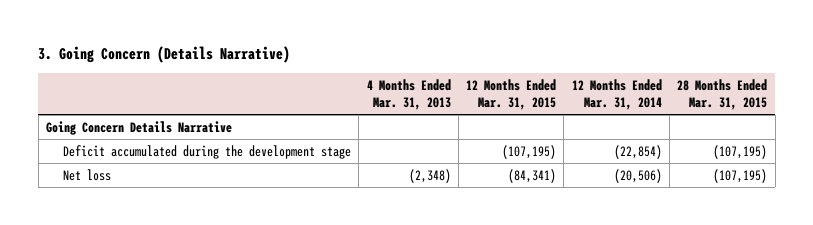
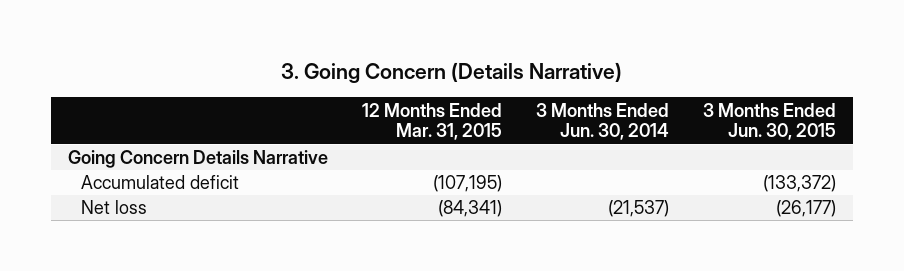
[366,78,451,111] 4 Months Ended Mar. 31, 2013 -> none
[571,78,662,111] 12 Months Ended Mar. 31, 2014 -> none
[677,78,768,111] 28 Months Ended Mar. 31, 2015 -> none
none -> [535,102,669,141] 3 Months Ended Jun. 30, 2014
none -> [703,102,837,141] 3 Months Ended Jun. 30, 2015
[63,144,352,159] Deficit accumulated during the development stage -> [80,175,239,190] Accumulated deficit

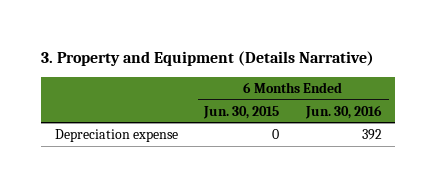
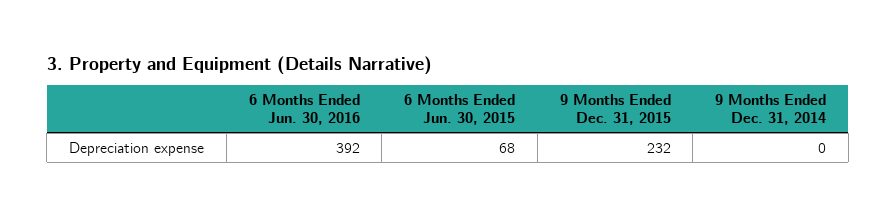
none -> [559,93,671,126] 9 Months Ended Dec. 31, 2015
none -> [715,93,827,126] 9 Months Ended Dec. 31, 2014
[272,129,280,140] 0 -> [499,142,516,153] 68

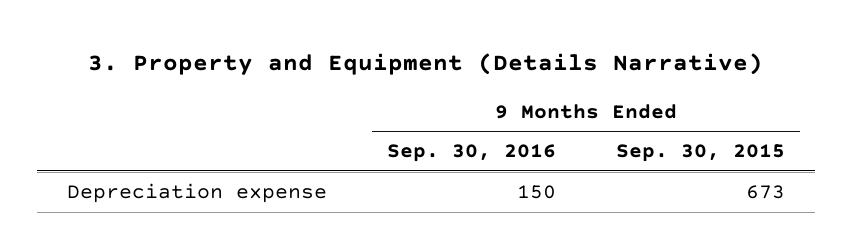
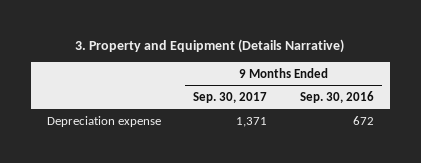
[616,144,786,163] Sep. 30, 2015 -> none
none -> [193,91,268,103] Sep. 30, 2017
[517,185,557,200] 150 -> [352,115,374,125] 672

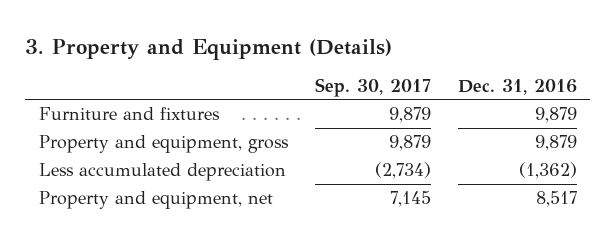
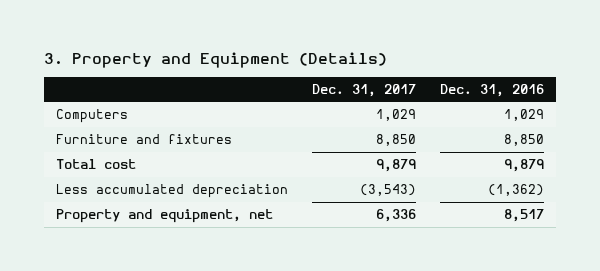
[314,77,431,97] Sep. 30, 2017 -> none
none -> [312,83,417,97] Dec. 31, 2017
none -> [56,109,129,124] Computers
[534,107,577,124] 9,879 -> [503,134,544,147] 8,850
[38,135,289,154] Property and equipment, gross -> [56,159,137,170] Total cost

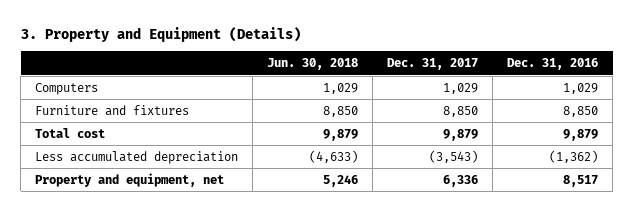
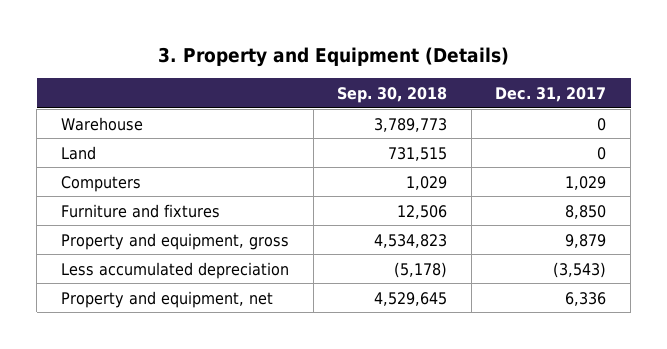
[267,58,359,71] Jun. 30, 2018 -> none
[507,58,599,71] Dec. 31, 2016 -> none
none -> [337,86,448,103] Sep. 30, 2018
none -> [61,116,144,131] Warehouse
none -> [61,145,97,160] Land
[35,127,106,138] Total cost -> [61,232,290,250] Property and equipment, gross

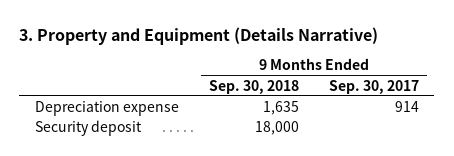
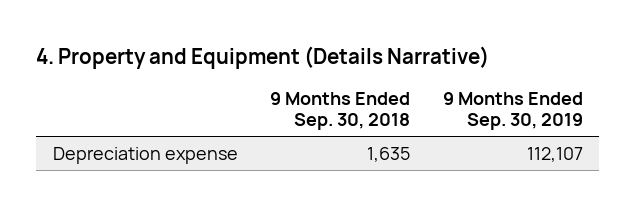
[19,27,379,46] 3. Property and Equipment (Details Narrative) -> [36,45,490,69] 4. Property and Equipment (Details Narrative)
[329,79,420,94] Sep. 30, 2017 -> none
none -> [443,91,584,131] 9 Months Ended Sep. 30, 2019
[34,120,142,137] Security deposit -> none

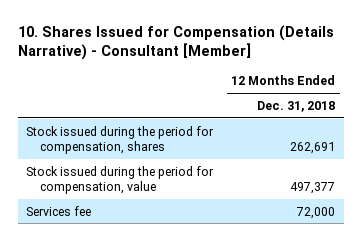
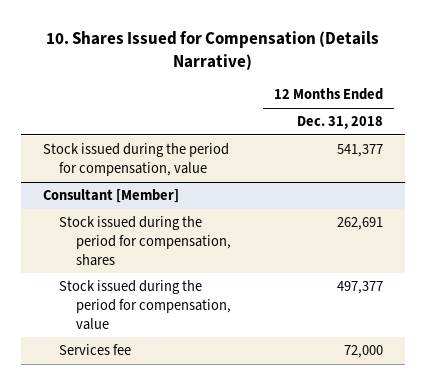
[17,24,334,61] 10. Shares Issued for Compensation (Details Narrative) - Consultant [Member] -> [45,30,379,70] 10. Shares Issued for Compensation (Details Narrative)
none -> [42,143,229,177] Stock issued during the period for compensation, value
none -> [42,189,179,204] Consultant [Member]

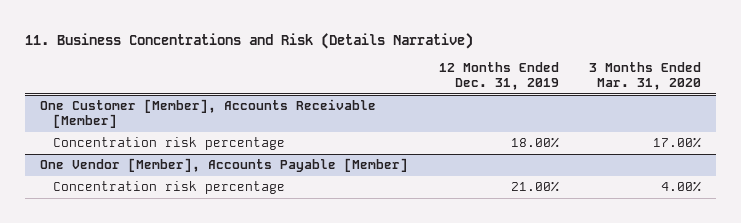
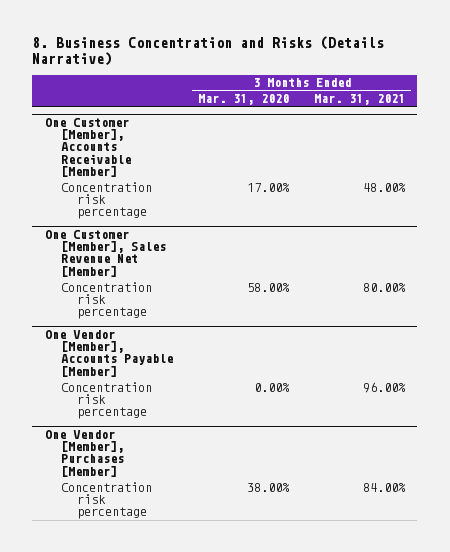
[25,32,474,49] 11. Business Concentrations and Risk (Details Narrative) -> [32,36,385,67] 8. Business Concentration and Risks (Details Narrative)
[438,62,559,91] 12 Months Ended Dec. 31, 2019 -> none
none -> [314,94,406,106] Mar. 31, 2021
none -> [44,229,167,277] One Customer [Member], Sales Revenue Net [Member]
none -> [61,281,153,320] Concentration risk percentage
[660,181,701,193] 4.00% -> [254,382,291,392] 0.00%
none -> [44,429,125,477] One Vendor [Member], Purchases [Member]
none -> [61,481,153,520] Concentration risk percentage

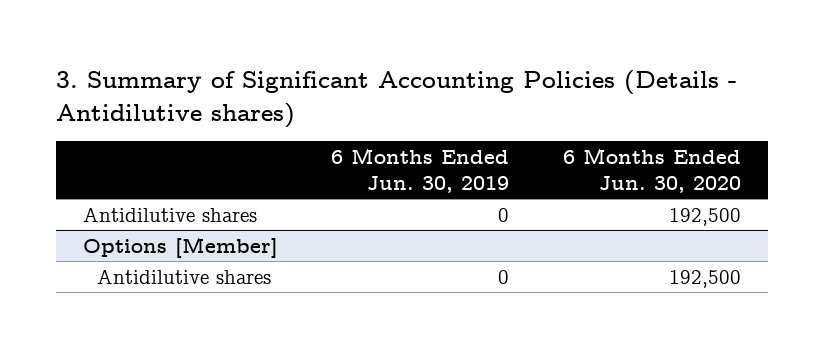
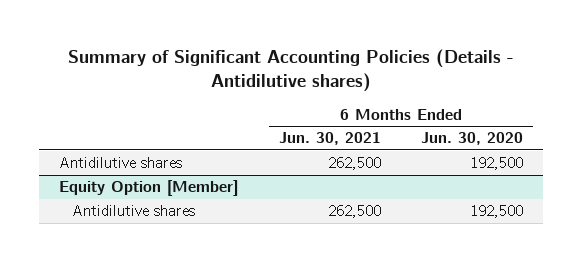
[55,70,737,128] 3. Summary of Significant Accounting Policies (Details - Antidilutive shares) -> [68,49,515,93] Summary of Significant Accounting Policies (Details - Antidilutive shares)
[331,148,510,193] 6 Months Ended Jun. 30, 2019 -> none
none -> [278,132,381,146] Jun. 30, 2021
[82,236,278,258] Options [Member] -> [59,180,239,197] Equity Option [Member]

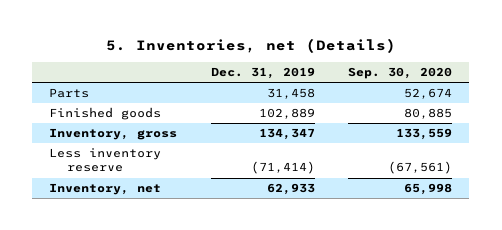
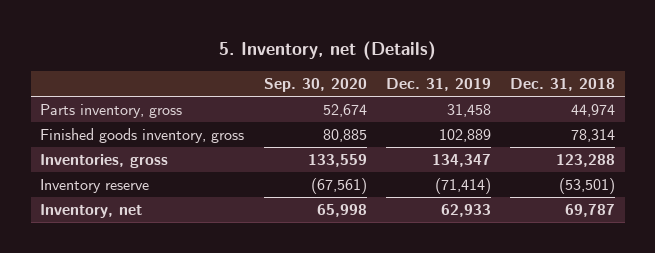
[105,38,396,54] 5. Inventories, net (Details) -> [218,41,436,61] 5. Inventory, net (Details)
none -> [510,78,616,92] Dec. 31, 2018
[49,88,90,99] Parts -> [40,104,183,119] Parts inventory, gross
[49,107,162,121] Finished goods -> [40,128,245,144] Finished goods inventory, gross
[49,128,178,141] Inventory, gross -> [40,154,169,169] Inventories, gross
[49,148,162,173] Less inventory reserve -> [40,179,150,194] Inventory reserve

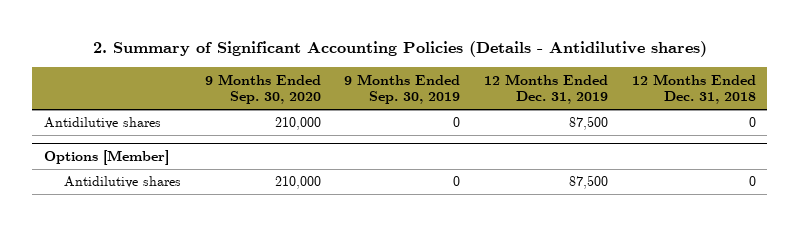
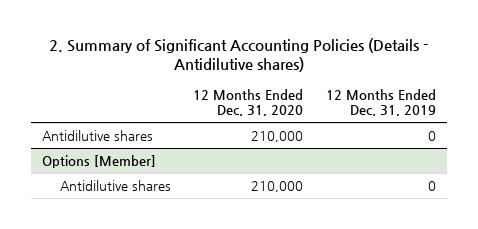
[204,73,321,105] 9 Months Ended Sep. 30, 2020 -> none
[344,73,461,105] 9 Months Ended Sep. 30, 2019 -> none
[631,73,756,105] 12 Months Ended Dec. 31, 2018 -> none
none -> [193,88,304,117] 12 Months Ended Dec. 31, 2020
[568,116,608,131] 87,500 -> [427,130,436,141] 0
[568,175,608,190] 87,500 -> [427,180,436,191] 0

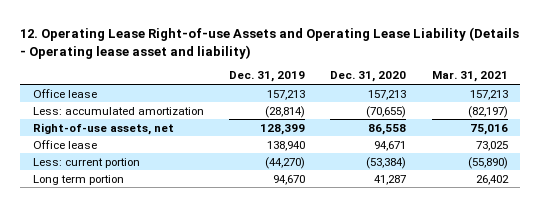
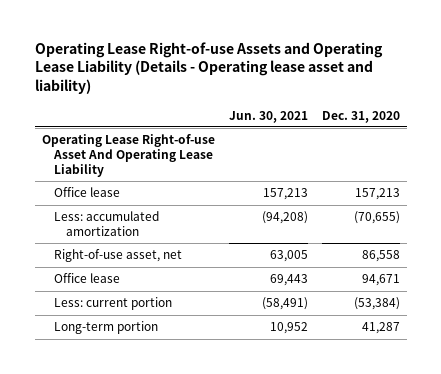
[20,26,520,59] 12. Operating Lease Right-of-use Assets and Operating Lease Liability (Details - Operating lease asset and liability) -> [34,41,383,95] Operating Lease Right-of-use Assets and Operating Lease Liability (Details - Operating lease asset and liability)
[229,71,306,83] Dec. 31, 2019 -> none
[431,71,508,83] Mar. 31, 2021 -> none
none -> [228,110,308,123] Jun. 30, 2021
none -> [41,134,215,177] Operating Lease Right-of-use Asset And Operating Lease Liability
[32,122,174,135] Right-of-use assets, net -> [54,249,183,263] Right-of-use asset, net
[32,174,124,185] Long term portion -> [54,321,159,335] Long-term portion

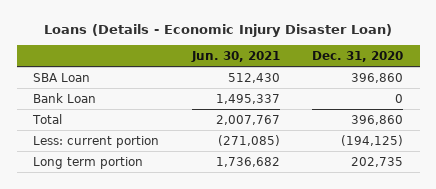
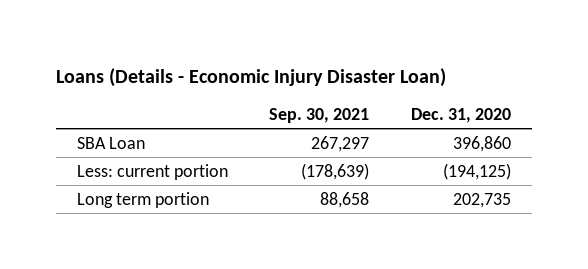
[190,50,280,62] Jun. 30, 2021 -> none
none -> [269,107,370,123] Sep. 30, 2021
[32,92,96,103] Bank Loan -> none
[31,113,62,124] Total -> none

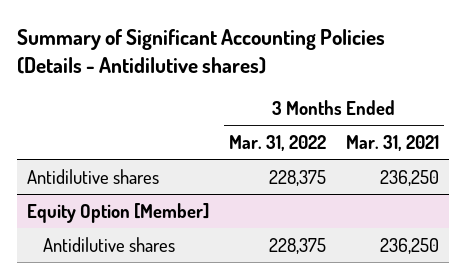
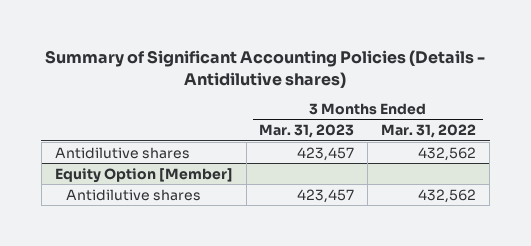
[345,135,439,152] Mar. 31, 2021 -> none
none -> [259,124,355,139] Mar. 31, 2023
[268,169,326,186] 228,375 -> [418,146,477,161] 432,562
[268,237,326,254] 228,375 -> [418,188,477,203] 432,562

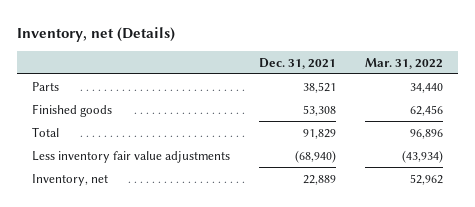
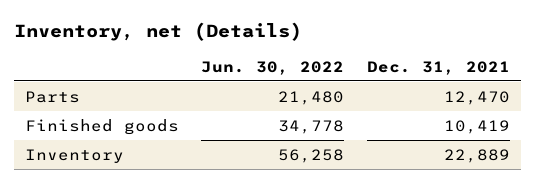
[365,57,444,69] Mar. 31, 2022 -> none
none -> [201,60,345,75] Jun. 30, 2022
[31,126,59,137] Total -> none
[31,150,230,163] Less inventory fair value adjustments -> none
[303,81,337,93] 38,521 -> [443,90,510,105] 12,470
[303,104,337,116] 53,308 -> [443,119,510,134] 10,419
[31,173,108,186] Inventory, net -> [24,148,124,163] Inventory

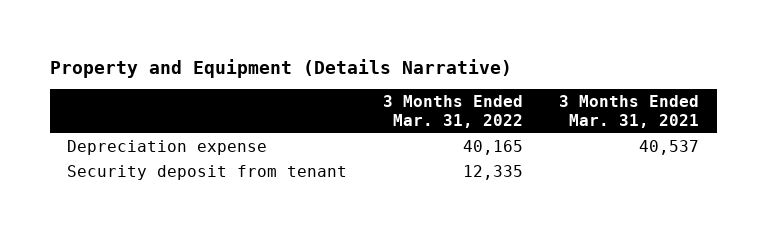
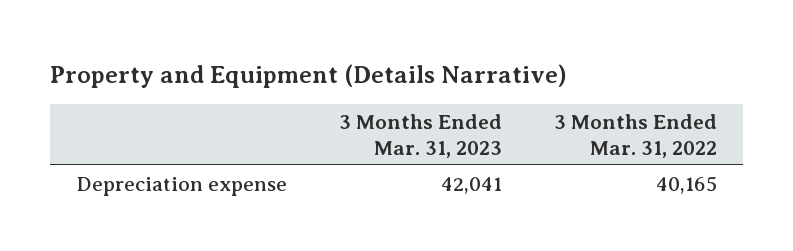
[558,95,699,128] 3 Months Ended Mar. 31, 2021 -> none
none -> [338,113,502,158] 3 Months Ended Mar. 31, 2023
[67,165,348,181] Security deposit from tenant -> none

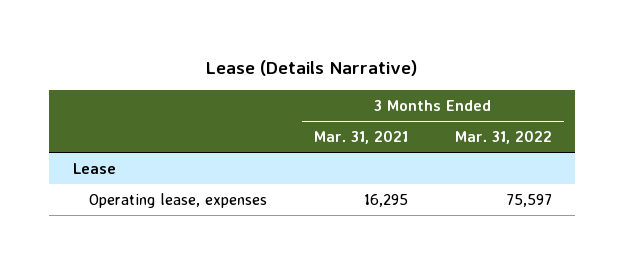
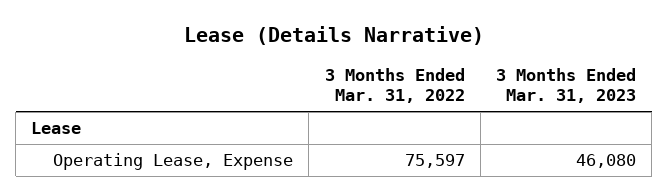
[313,130,408,145] Mar. 31, 2021 -> none
none -> [496,67,637,104] 3 Months Ended Mar. 31, 2023
[88,192,267,208] Operating lease, expenses -> [53,152,294,170] Operating Lease, Expense

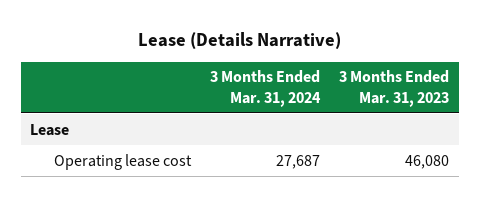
[324,67,465,104] 3 Months Ended Mar. 31, 2022 -> none
none -> [210,70,322,107] 3 Months Ended Mar. 31, 2024
[53,152,294,170] Operating Lease, Expense -> [54,153,193,170] Operating lease cost

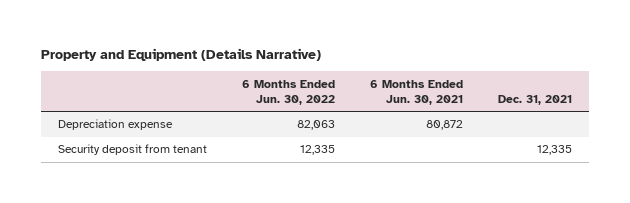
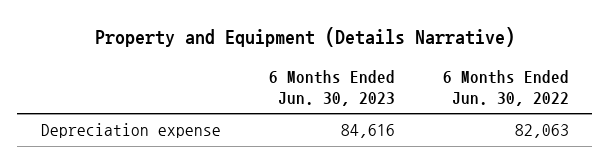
[369,79,463,105] 6 Months Ended Jun. 30, 2021 -> none
[497,94,572,105] Dec. 31, 2021 -> none
none -> [268,69,395,106] 6 Months Ended Jun. 30, 2023
[58,144,208,156] Security deposit from tenant -> none

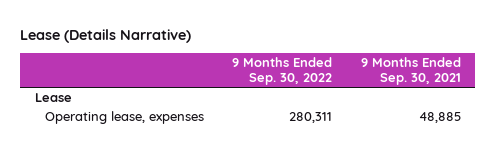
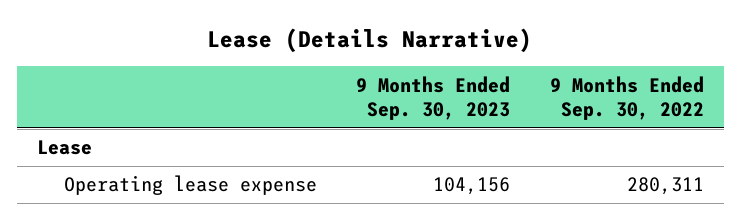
[360,57,461,86] 9 Months Ended Sep. 30, 2021 -> none
none -> [356,75,511,121] 9 Months Ended Sep. 30, 2023
[44,110,204,124] Operating lease, expenses -> [63,175,317,196] Operating lease expense

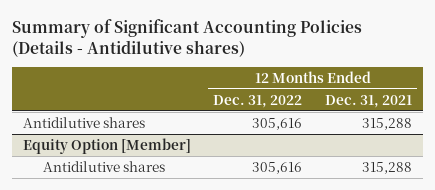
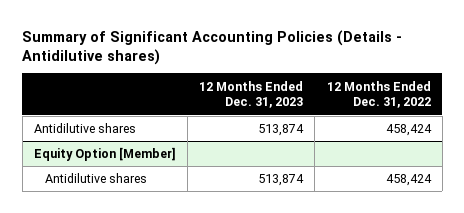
[324,94,412,108] Dec. 31, 2021 -> none
none -> [199,80,304,109] 12 Months Ended Dec. 31, 2023
[252,117,303,130] 305,616 -> [385,124,432,137] 458,424
[252,161,303,174] 305,616 -> [385,174,432,187] 458,424

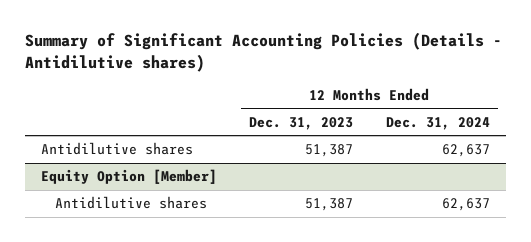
[326,80,431,109] 12 Months Ended Dec. 31, 2022 -> none
none -> [385,116,490,130] Dec. 31, 2024
[258,124,305,137] 513,874 -> [305,144,354,158] 51,387
[258,174,305,187] 513,874 -> [305,198,354,212] 51,387

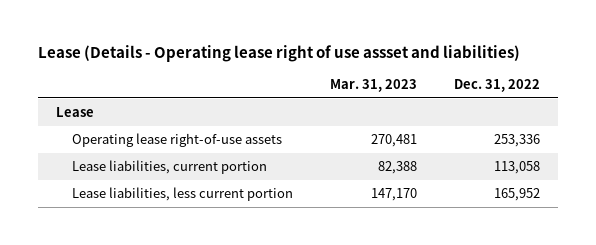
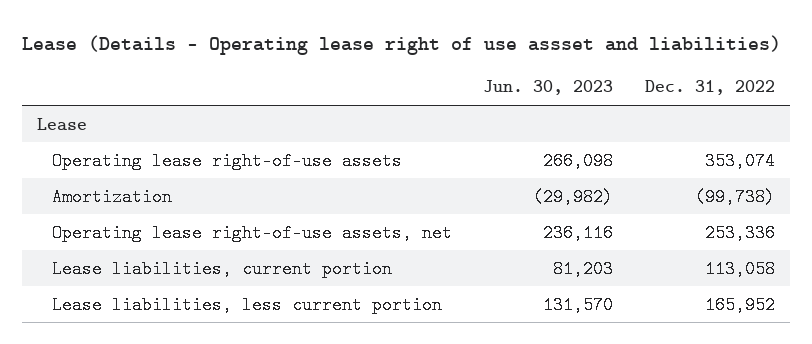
[330,79,418,93] Mar. 31, 2023 -> none
none -> [483,80,614,96] Jun. 30, 2023
[493,134,540,148] 253,336 -> [704,151,775,170] 353,074
none -> [51,187,172,206] Amortization
none -> [51,223,452,242] Operating lease right-of-use assets, net

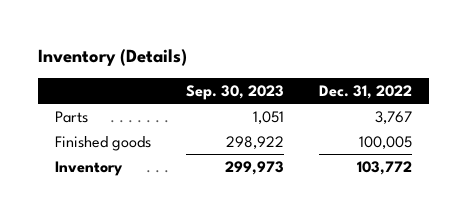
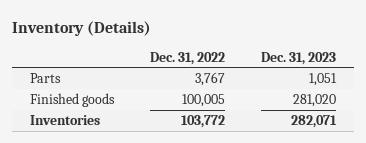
[186,85,285,101] Sep. 30, 2023 -> none
none -> [261,51,337,65] Dec. 31, 2023
[55,160,124,176] Inventory -> [30,114,101,125] Inventories

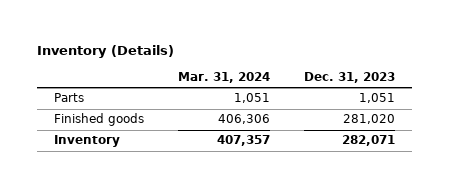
[150,51,226,65] Dec. 31, 2022 -> none
none -> [178,71,271,83] Mar. 31, 2024
[30,114,101,125] Inventories -> [54,135,121,148] Inventory

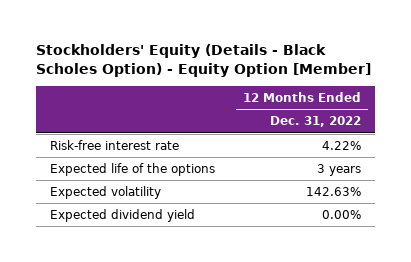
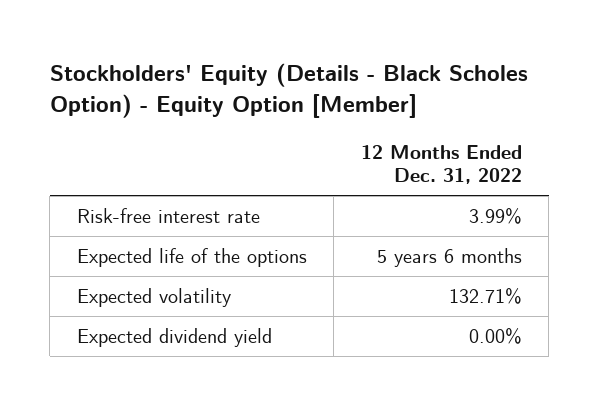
[321,140,361,150] 4.22% -> [468,207,522,224] 3.99%
[316,163,361,176] 3 years -> [376,247,522,267] 5 years 6 months
[305,186,361,196] 142.63% -> [448,287,522,304] 132.71%

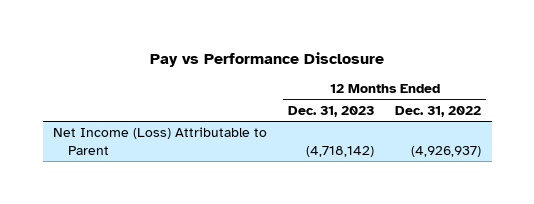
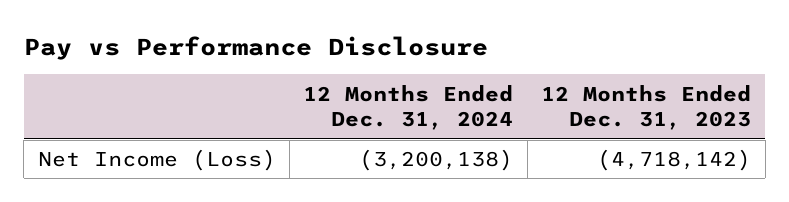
[395,106,482,118] Dec. 31, 2022 -> none
none -> [303,84,514,131] 12 Months Ended Dec. 31, 2024
[53,127,268,155] Net Income (Loss) Attributable to Parent -> [37,149,276,172] Net Income (Loss)

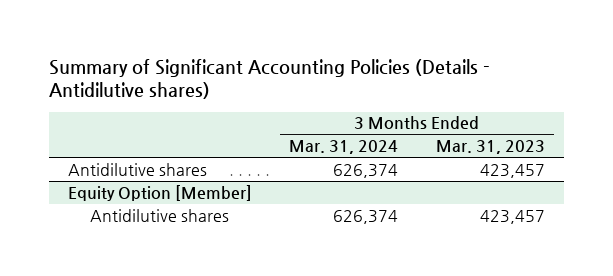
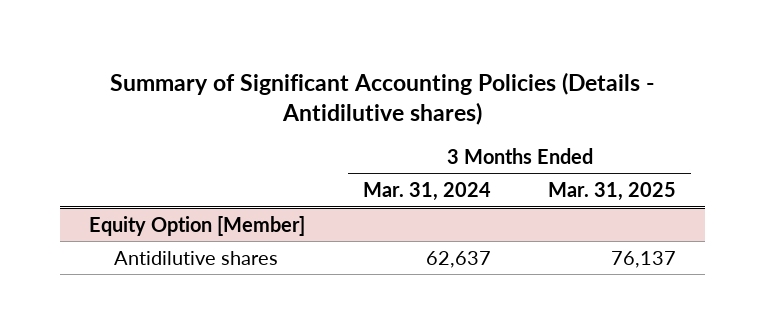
[435,140,545,155] Mar. 31, 2023 -> none
none -> [548,182,677,202] Mar. 31, 2025
[67,162,207,176] Antidilutive shares -> none
[333,209,399,224] 626,374 -> [425,250,491,268] 62,637

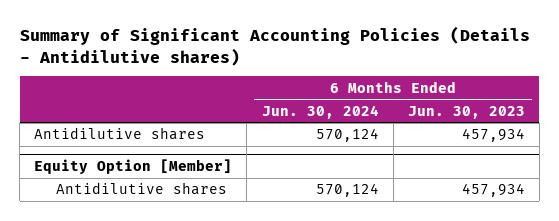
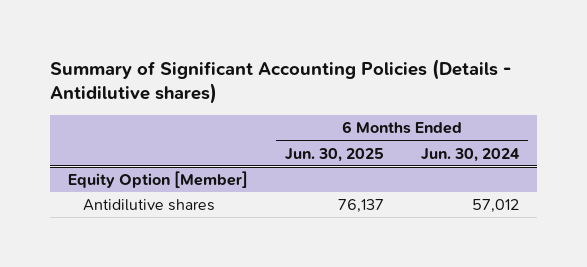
[407,105,525,119] Jun. 30, 2023 -> none
none -> [284,147,384,162] Jun. 30, 2025
[34,127,206,141] Antidilutive shares -> none
[315,183,379,198] 570,124 -> [471,199,519,214] 57,012

